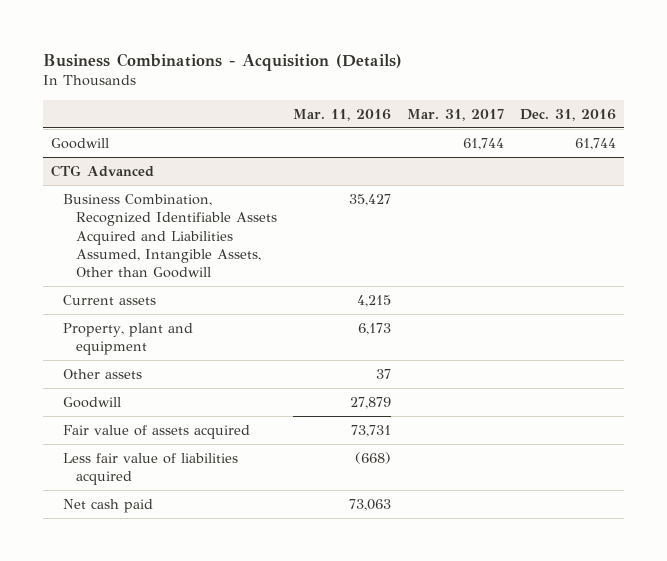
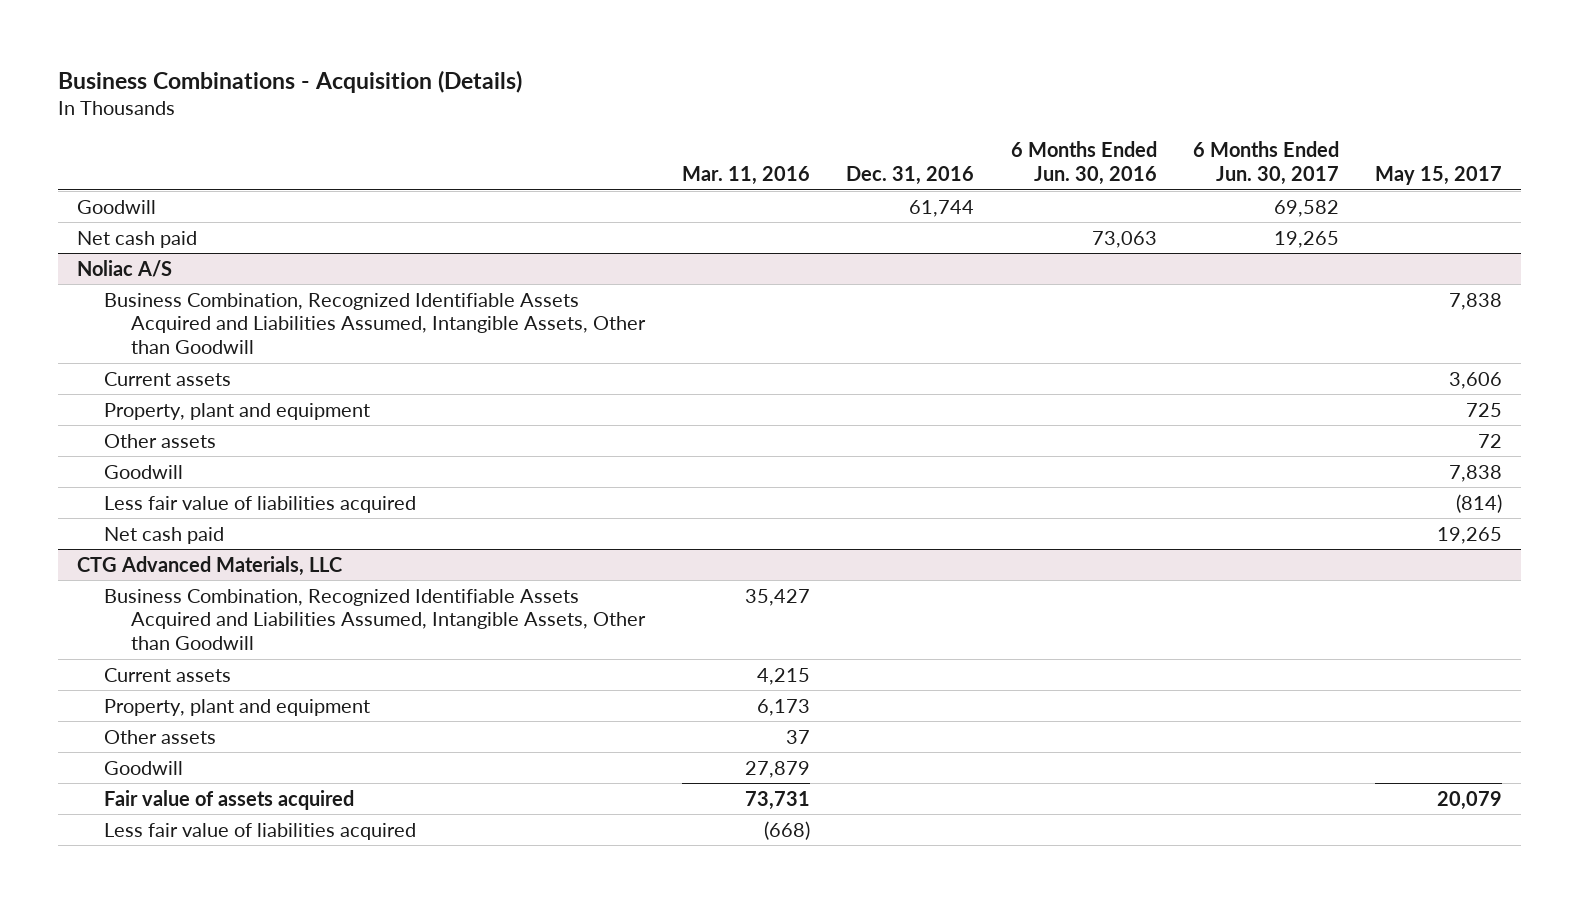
[406,108,504,121] Mar. 31, 2017 -> none
none -> [1010,141,1157,185] 6 Months Ended Jun. 30, 2016
none -> [1192,141,1339,185] 6 Months Ended Jun. 30, 2017
none -> [1375,165,1503,185] May 15, 2017
none -> [76,230,197,248] Net cash paid
none -> [76,259,172,277] Noliac A/S
none -> [103,292,647,354] Business Combination, Recognized Identifiable Assets Acquired and Liabilities Assumed, Intangible Assets, Other than Goodwill
none -> [103,371,231,386] Current assets
none -> [103,402,370,420] Property, plant and equipment
none -> [103,433,216,448] Other assets
none -> [103,464,183,479] Goodwill
none -> [103,495,416,513] Less fair value of liabilities acquired
none -> [103,526,224,544] Net cash paid
[51,165,155,178] CTG Advanced -> [76,555,342,576] CTG Advanced Materials, LLC
[63,499,154,514] Net cash paid -> none

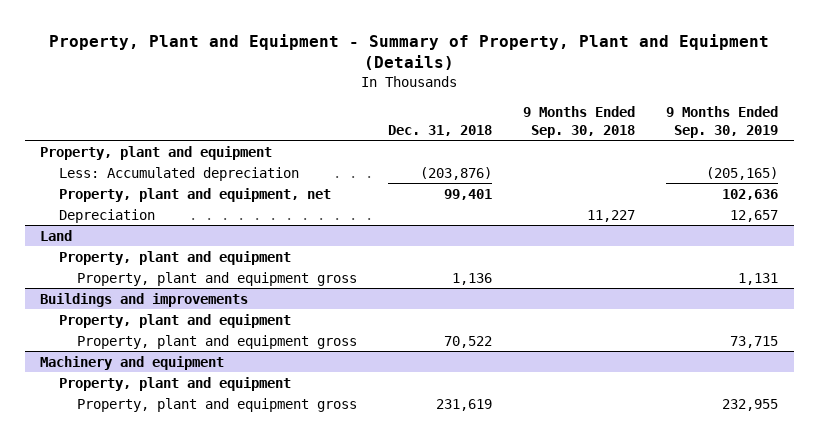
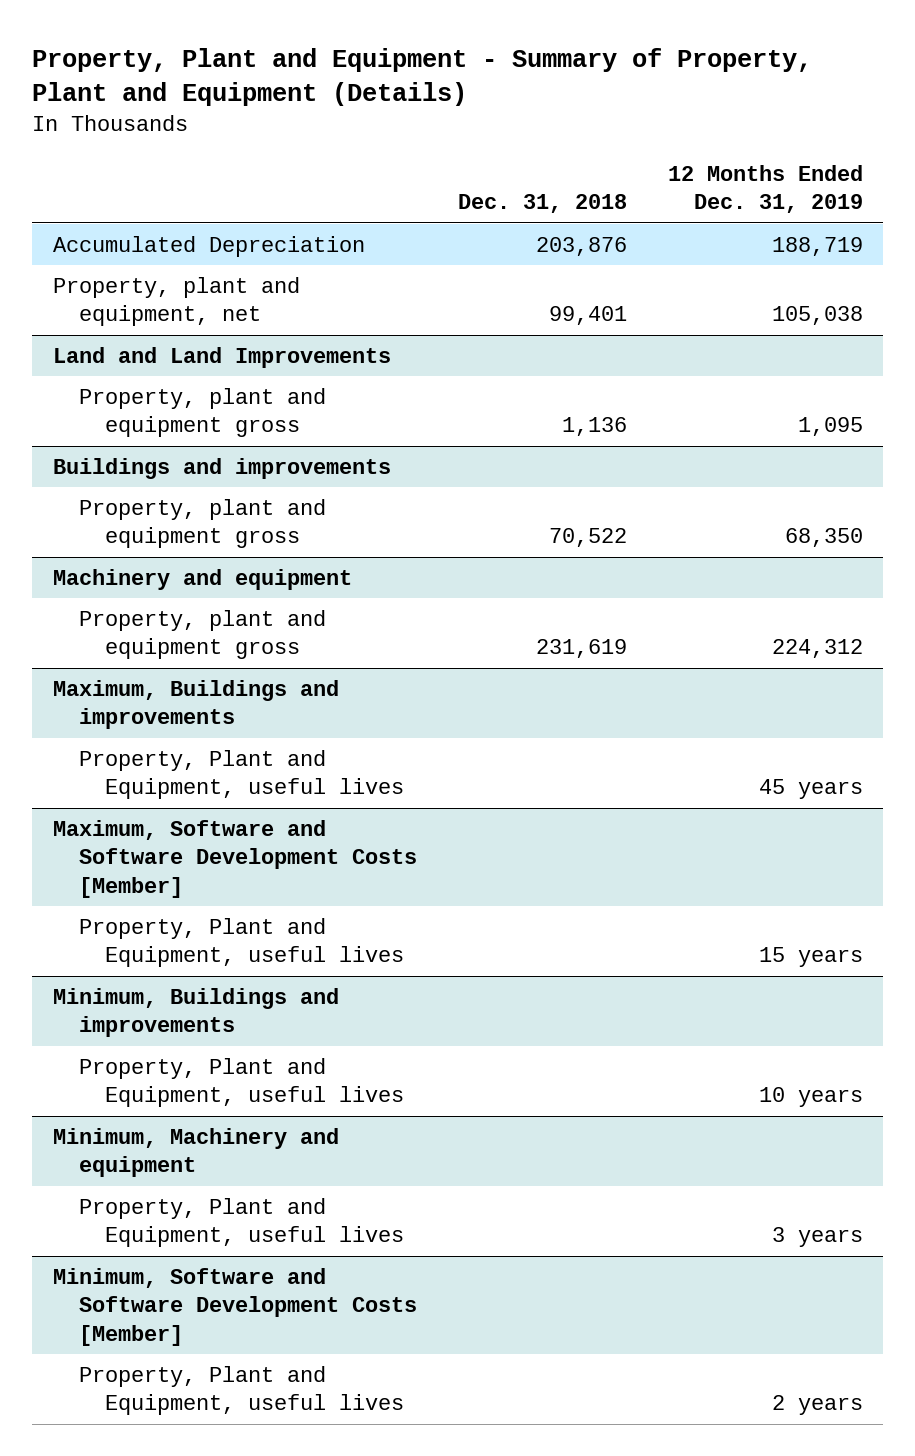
[523,105,636,138] 9 Months Ended Sep. 30, 2018 -> none
[666,105,779,138] 9 Months Ended Sep. 30, 2019 -> none
none -> [667,164,863,214] 12 Months Ended Dec. 31, 2019
[40,145,273,160] Property, plant and equipment -> none
[58,166,299,181] Less: Accumulated depreciation -> [52,235,365,257] Accumulated Depreciation
[420,166,493,180] (203,876) -> [535,236,627,256] 203,876
[58,208,155,223] Depreciation -> none
[58,250,291,265] Property, plant and equipment -> none
[40,229,73,241] Land -> [52,346,391,368] Land and Land Improvements
[58,313,291,328] Property, plant and equipment -> none
[58,376,291,391] Property, plant and equipment -> none
none -> [52,679,339,730] Maximum, Buildings and improvements
none -> [78,749,405,800] Property, Plant and Equipment, useful lives
none -> [52,819,417,898] Maximum, Software and Software Development Costs [Member]
none -> [78,917,405,968] Property, Plant and Equipment, useful lives
none -> [52,987,339,1038] Minimum, Buildings and improvements
none -> [78,1057,405,1108] Property, Plant and Equipment, useful lives
none -> [52,1127,339,1178] Minimum, Machinery and equipment
none -> [78,1197,405,1248] Property, Plant and Equipment, useful lives
none -> [52,1267,417,1346] Minimum, Software and Software Development Costs [Member]
none -> [78,1365,405,1416] Property, Plant and Equipment, useful lives

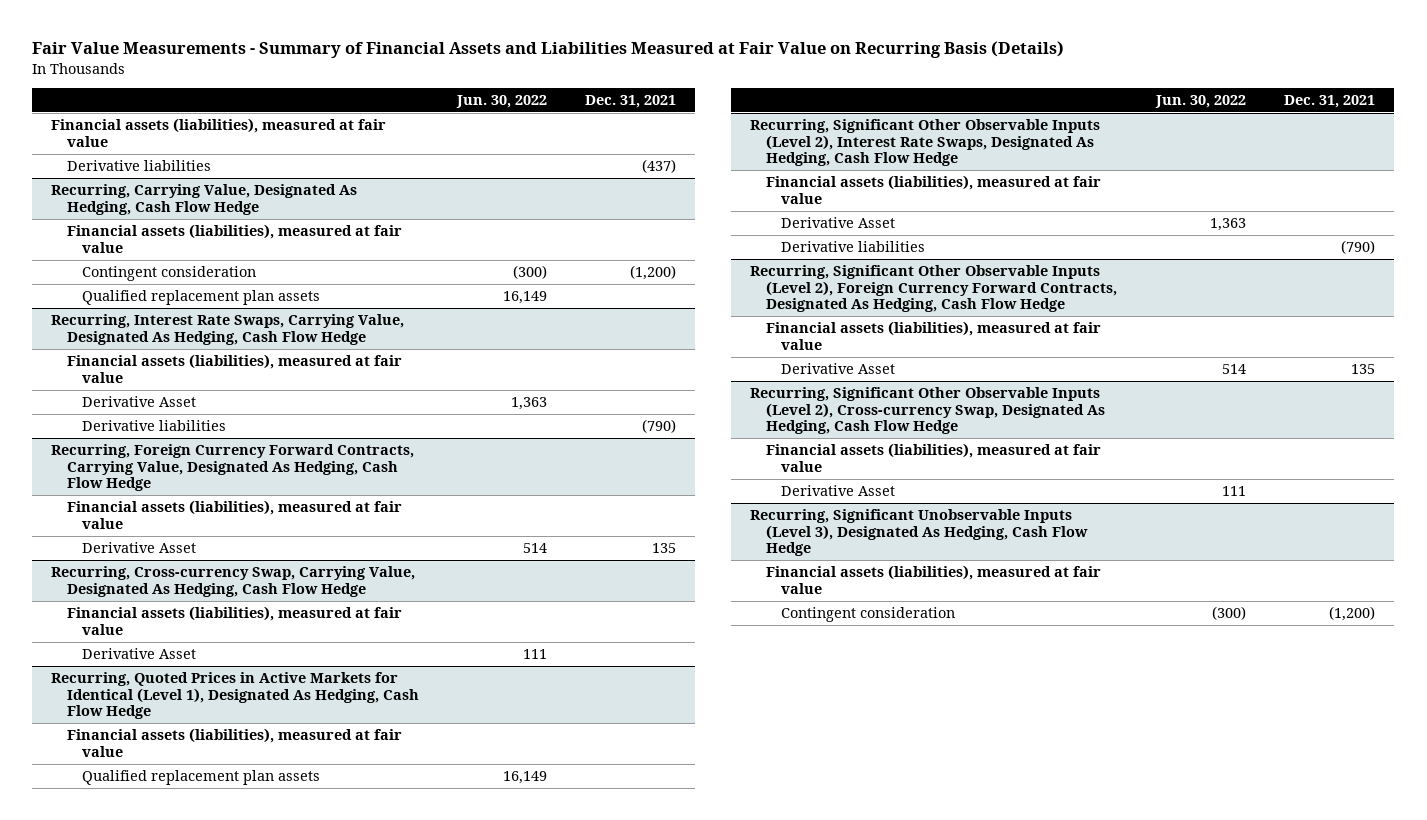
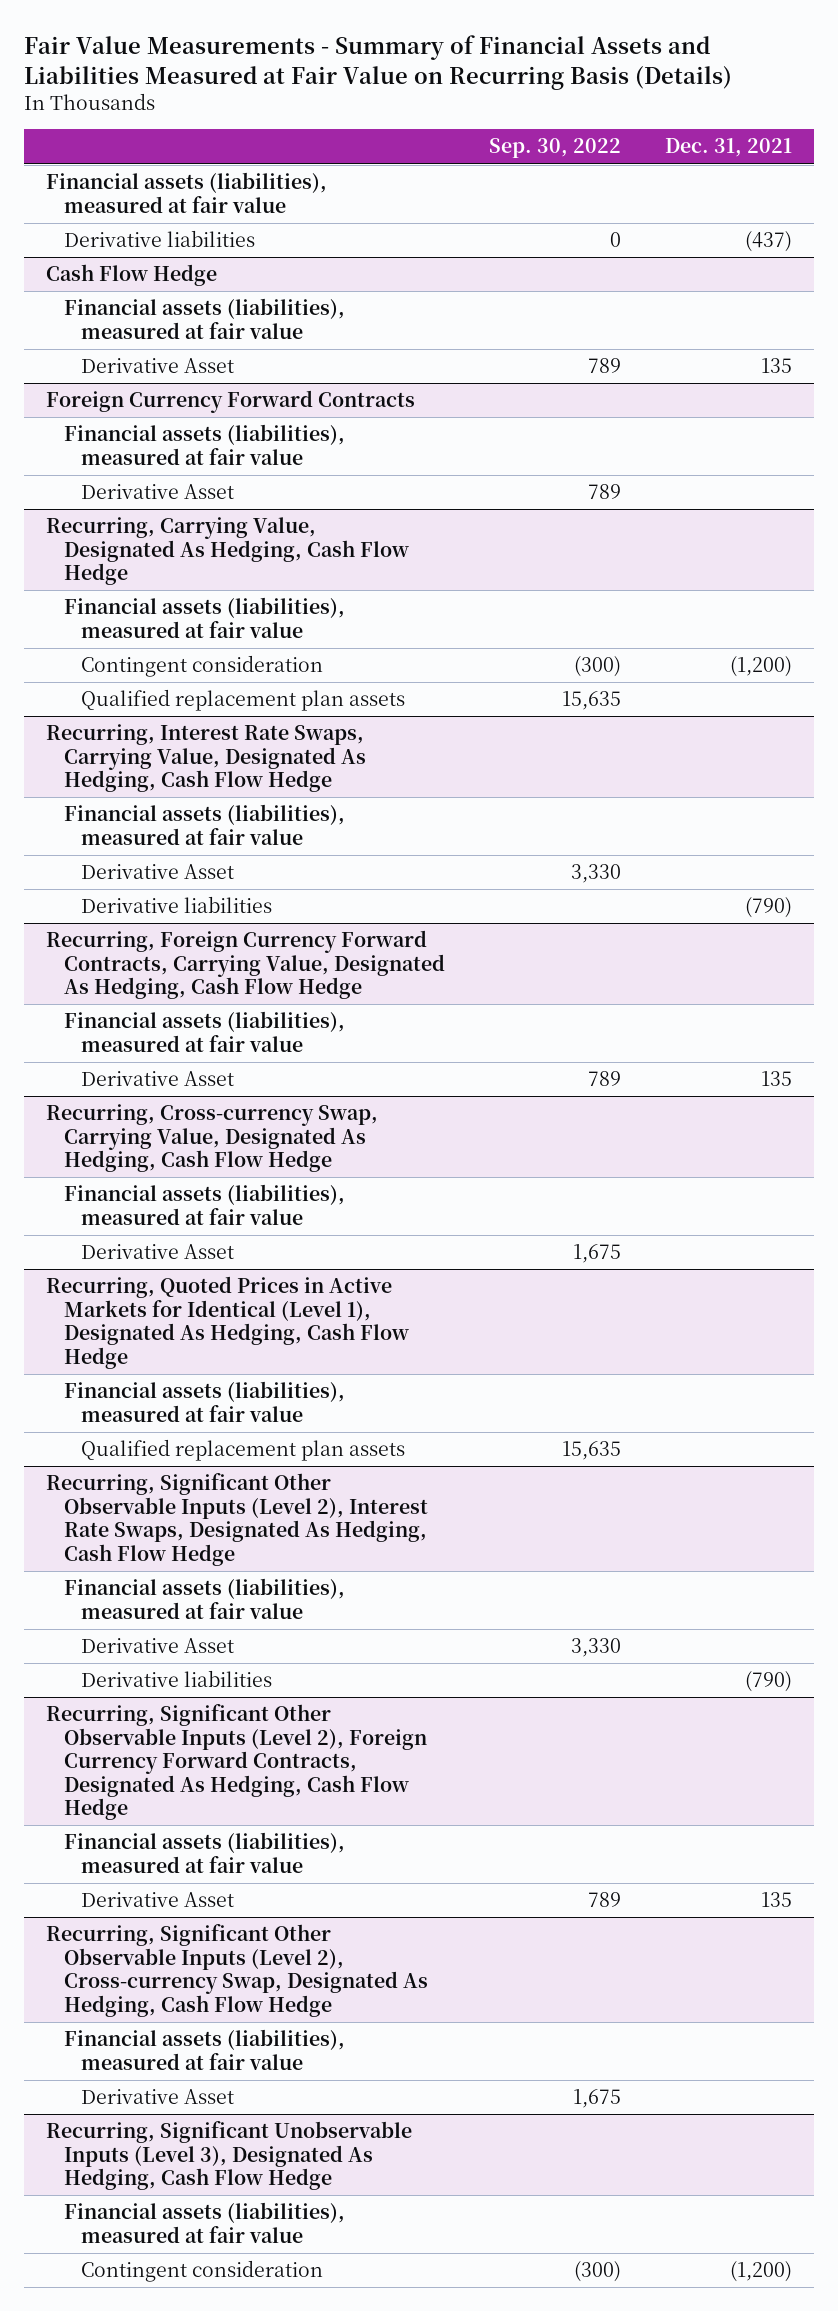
[455,95,547,109] Jun. 30, 2022 -> none
none -> [489,138,622,159] Sep. 30, 2022
none -> [46,264,218,287] Cash Flow Hedge
none -> [63,298,345,339] Financial assets (liabilities), measured at fair value
none -> [81,358,235,374] Derivative Asset
none -> [46,390,416,414] Foreign Currency Forward Contracts
none -> [63,424,345,465] Financial assets (liabilities), measured at fair value
none -> [81,484,235,500] Derivative Asset

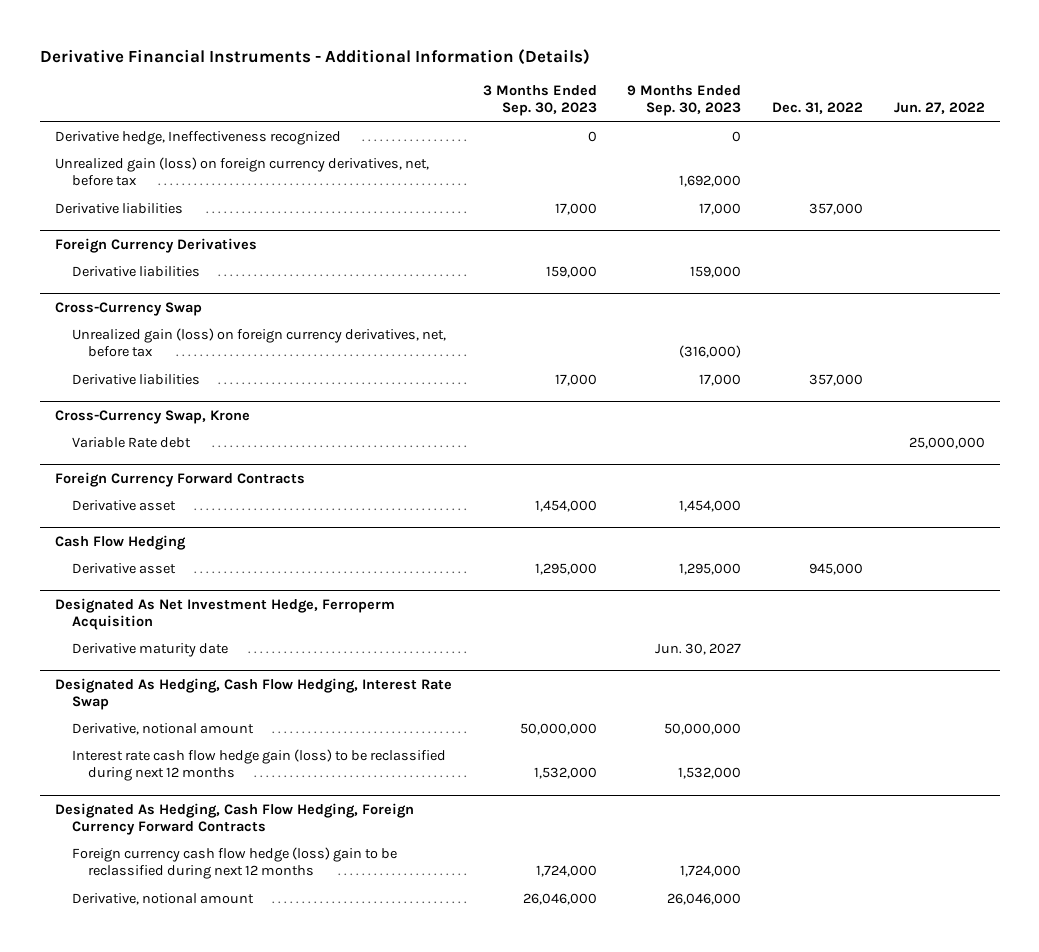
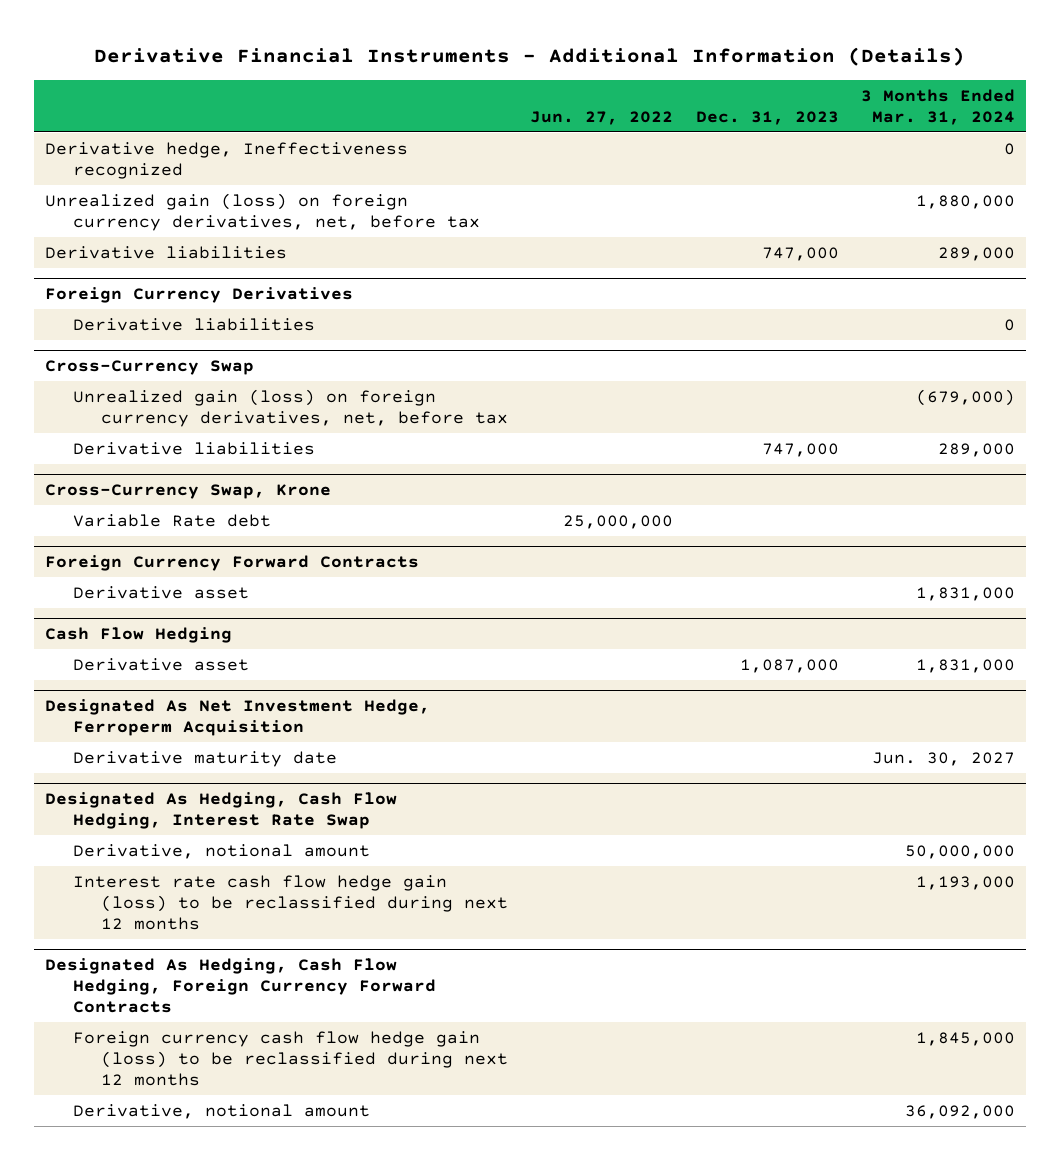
[482,85,597,117] 3 Months Ended Sep. 30, 2023 -> none
[627,85,742,117] 9 Months Ended Sep. 30, 2023 -> none
[771,102,863,115] Dec. 31, 2022 -> none
none -> [695,110,839,125] Dec. 31, 2023
none -> [861,88,1016,125] 3 Months Ended Mar. 31, 2024
[71,847,397,880] Foreign currency cash flow hedge (loss) gain to be reclassified during next 12 months -> [72,1030,509,1086] Foreign currency cash flow hedge gain (loss) to be reclassified during next 12 months

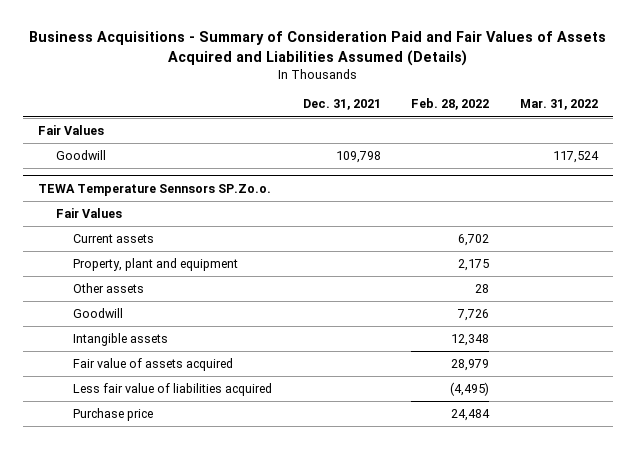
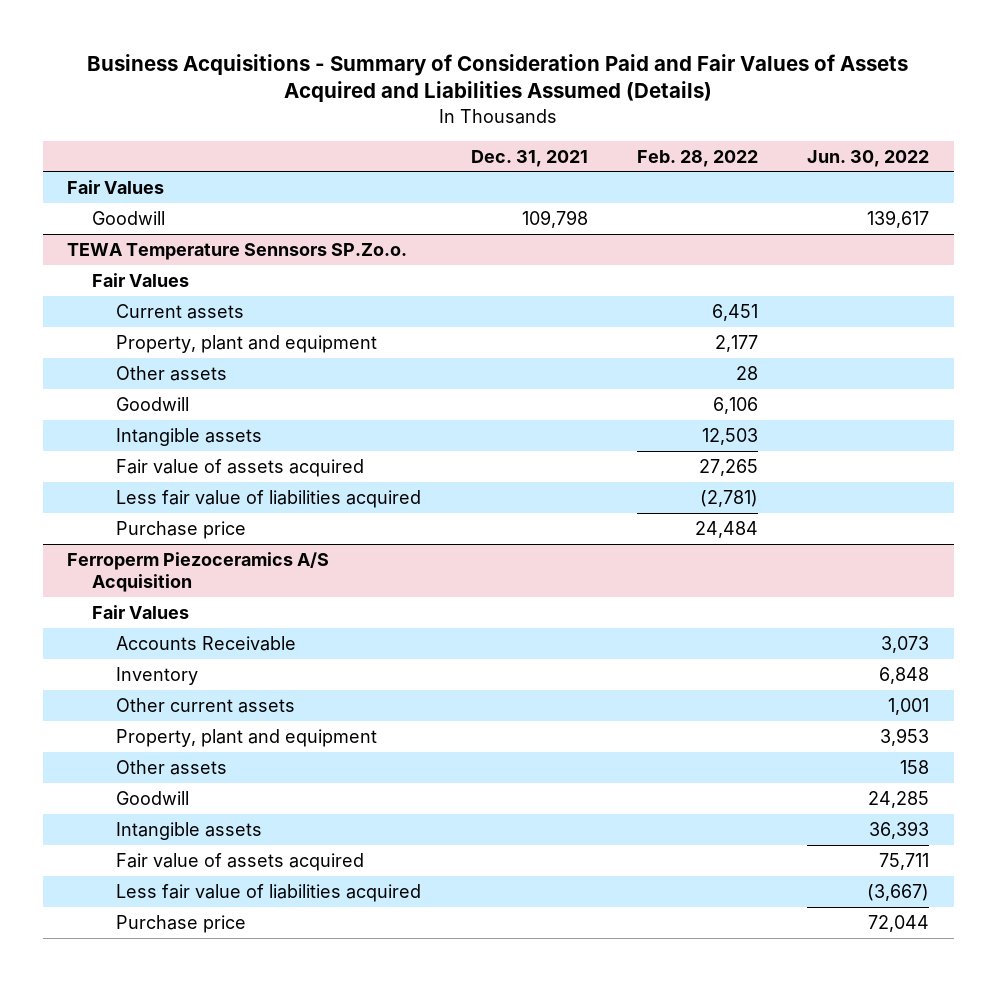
[520,99,599,111] Mar. 31, 2022 -> none
none -> [807,149,930,167] Jun. 30, 2022
[458,234,490,247] 6,702 -> [711,303,758,321] 6,451
[458,259,490,272] 2,175 -> [714,334,758,352] 2,177
[457,309,490,322] 7,726 -> [712,396,758,414] 6,106
[451,334,490,347] 12,348 -> [701,427,758,445] 12,503
[451,359,490,372] 28,979 -> [698,458,758,476] 27,265
[450,382,490,397] (4,495) -> [699,489,758,507] (2,781)
none -> [67,551,330,592] Ferroperm Piezoceramics A/S Acquisition
none -> [91,604,189,619] Fair Values
none -> [116,635,297,651] Accounts Receivable
none -> [116,666,199,685] Inventory
none -> [116,697,296,713] Other current assets
none -> [116,728,378,747] Property, plant and equipment
none -> [116,759,228,775] Other assets
none -> [116,790,190,805] Goodwill
none -> [116,821,263,840] Intangible assets
none -> [116,852,365,871] Fair value of assets acquired
none -> [116,883,422,902] Less fair value of liabilities acquired
none -> [116,914,247,933] Purchase price

